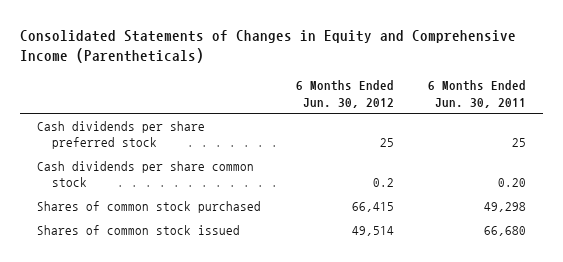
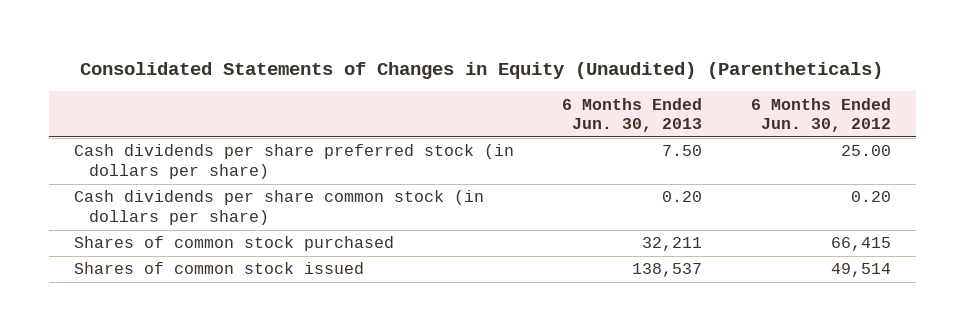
[19,30,516,64] Consolidated Statements of Changes in Equity and Comprehensive Income (Parentheticals) -> [80,61,884,79] Consolidated Statements of Changes in Equity (Unaudited) (Parentheticals)
[427,80,526,108] 6 Months Ended Jun. 30, 2011 -> none
none -> [562,97,703,133] 6 Months Ended Jun. 30, 2013
[37,120,206,150] Cash dividends per share preferred stock -> [73,144,514,180] Cash dividends per share preferred stock (in dollars per share)
[379,138,394,148] 25 -> [841,145,892,157] 25.00
[37,160,255,188] Cash dividends per share common stock -> [73,190,484,226] Cash dividends per share common stock (in dollars per share)
[372,178,394,188] 0.2 -> [851,191,892,203] 0.20

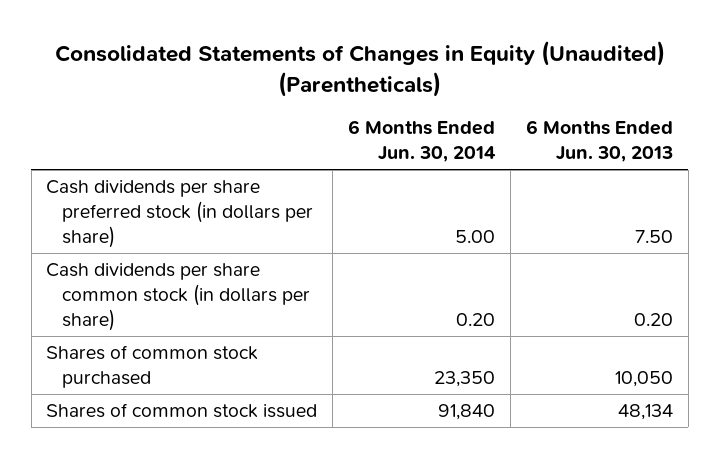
[751,97,892,133] 6 Months Ended Jun. 30, 2012 -> none
none -> [348,120,497,163] 6 Months Ended Jun. 30, 2014
[642,237,703,252] 32,211 -> [614,371,673,388] 10,050
[632,263,703,278] 138,537 -> [617,404,673,421] 48,134

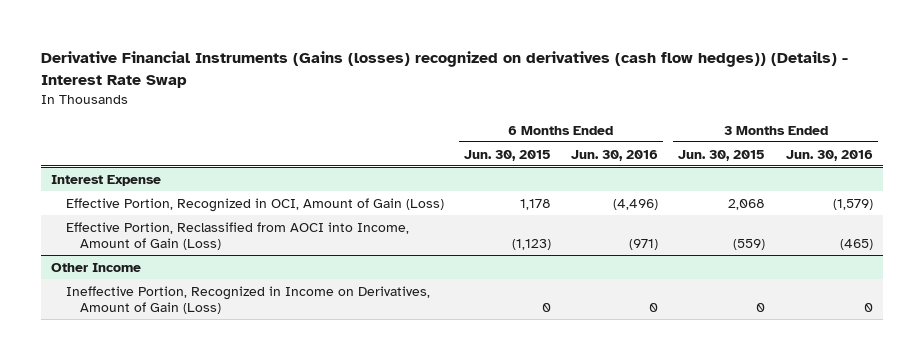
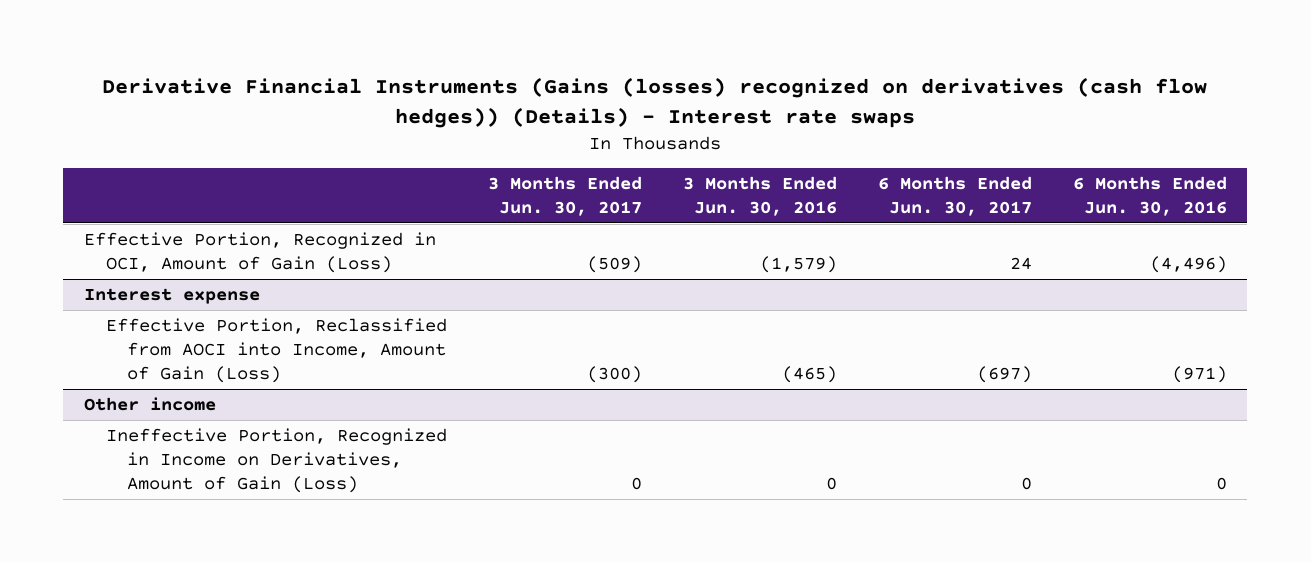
[41,51,849,88] Derivative Financial Instruments (Gains (losses) recognized on derivatives (cash flow hedges)) (Details) - Interest Rate Swap -> [102,77,1208,128] Derivative Financial Instruments (Gains (losses) recognized on derivatives (cash flow hedges)) (Details) - Interest rate swaps
[463,149,551,161] Jun. 30, 2015 -> none
[678,149,766,161] Jun. 30, 2015 -> none
none -> [487,176,642,217] 3 Months Ended Jun. 30, 2017
none -> [877,176,1032,217] 6 Months Ended Jun. 30, 2017
[51,174,162,186] Interest Expense -> none
none -> [83,288,260,305] Interest expense
[51,262,142,272] Other Income -> [83,397,216,412] Other income

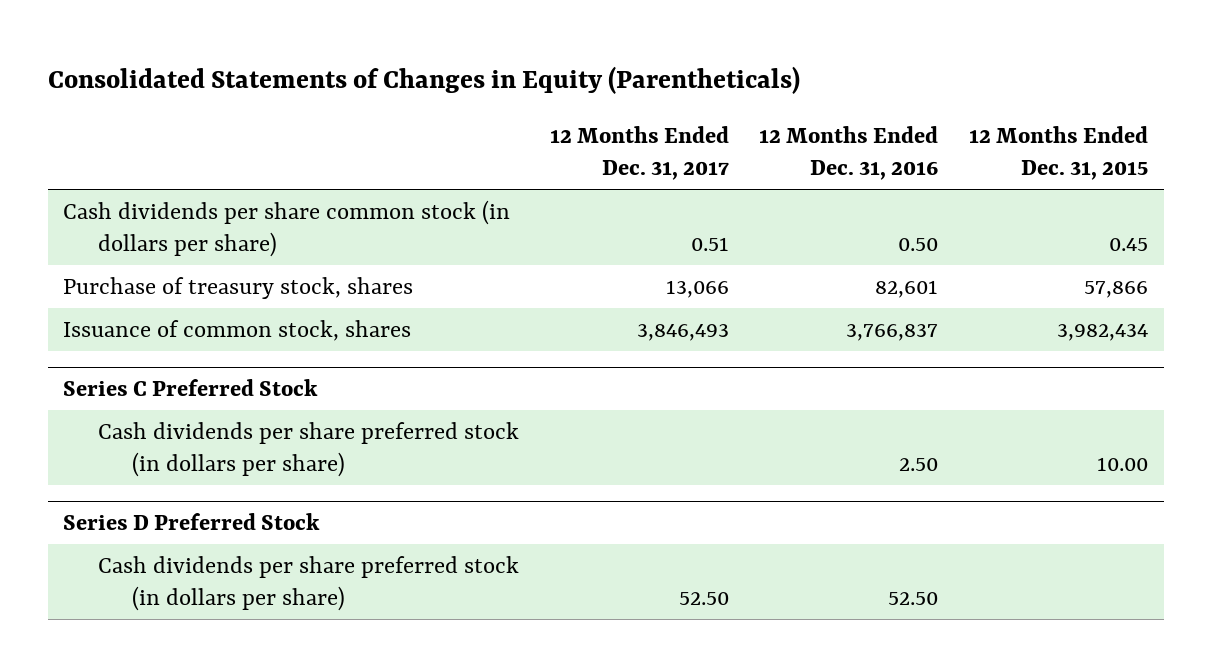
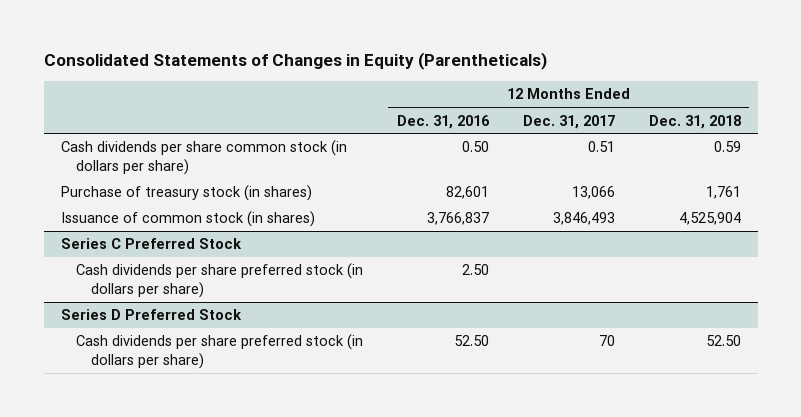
[969,125,1149,180] 12 Months Ended Dec. 31, 2015 -> none
none -> [648,114,741,129] Dec. 31, 2018
[63,276,414,299] Purchase of treasury stock, shares -> [60,185,312,202] Purchase of treasury stock (in shares)
[63,319,412,341] Issuance of common stock, shares -> [60,211,315,228] Issuance of common stock (in shares)
[678,592,729,606] 52.50 -> [598,335,615,347] 70

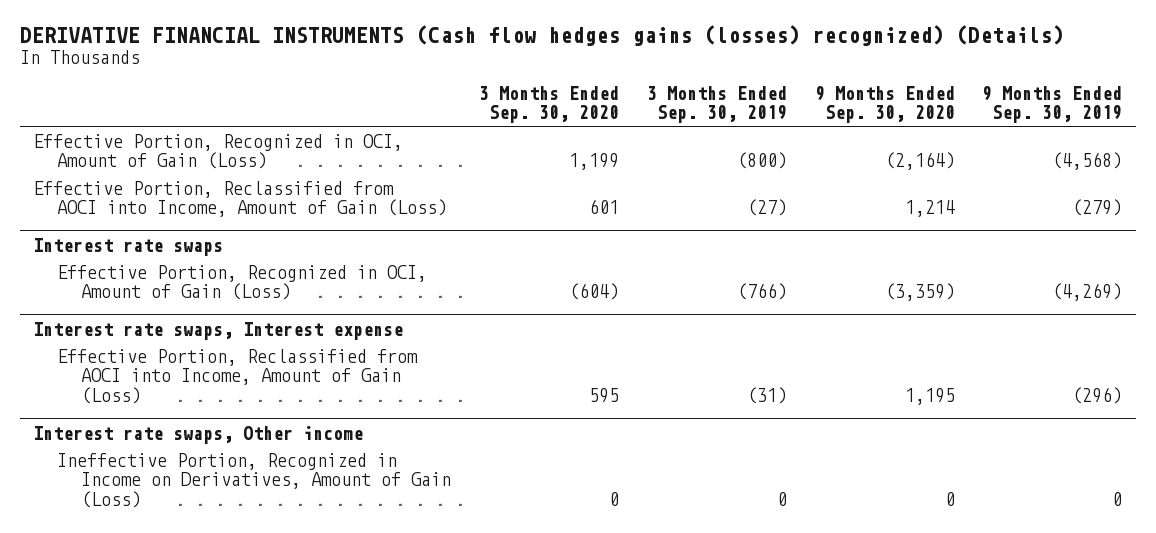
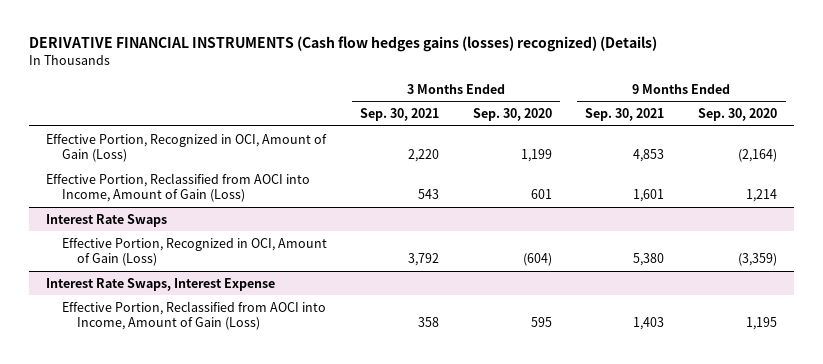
[646,85,787,124] 3 Months Ended Sep. 30, 2019 -> none
[982,85,1123,124] 9 Months Ended Sep. 30, 2019 -> none
none -> [360,108,440,122] Sep. 30, 2021
none -> [585,108,665,122] Sep. 30, 2021
[33,237,224,256] Interest rate swaps -> [45,213,167,227] Interest Rate Swaps
[33,321,404,340] Interest rate swaps, Interest expense -> [45,277,275,291] Interest Rate Swaps, Interest Expense
[33,425,364,444] Interest rate swaps, Other income -> none
[57,452,451,509] Ineffective Portion, Recognized in Income on Derivatives, Amount of Gain (Loss) -> none

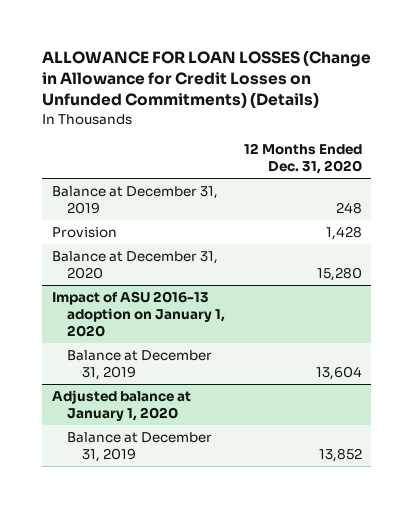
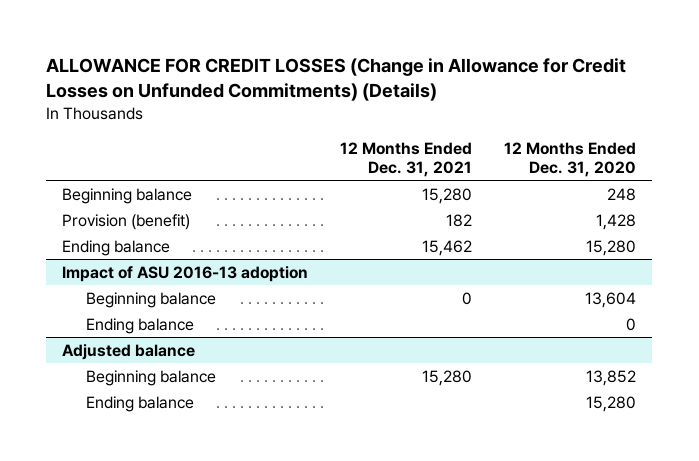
[41,50,371,109] ALLOWANCE FOR LOAN LOSSES (Change in Allowance for Credit Losses on Unfunded Commitments) (Details) -> [46,57,627,101] ALLOWANCE FOR CREDIT LOSSES (Change in Allowance for Credit Losses on Unfunded Commitments) (Details)
none -> [340,141,473,178] 12 Months Ended Dec. 31, 2021
[51,185,218,214] Balance at December 31, 2019 -> [62,187,193,204] Beginning balance
[51,226,117,238] Provision -> [62,213,191,230] Provision (benefit)
[51,250,218,279] Balance at December 31, 2020 -> [62,239,171,256] Ending balance
[51,290,225,337] Impact of ASU 2016-13 adoption on January 1, 2020 -> [62,265,309,282] Impact of ASU 2016-13 adoption
[66,349,212,380] Balance at December 31, 2019 -> [85,291,216,308] Beginning balance
none -> [85,317,194,334] Ending balance
[51,389,191,421] Adjusted balance at January 1, 2020 -> [62,343,196,360] Adjusted balance
[66,431,212,462] Balance at December 31, 2019 -> [85,369,216,386] Beginning balance
none -> [85,395,194,412] Ending balance

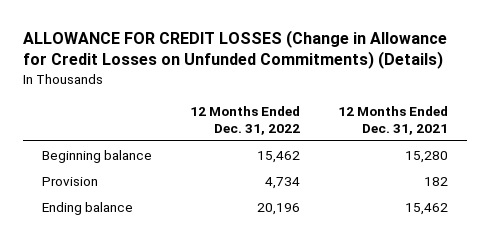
[504,141,637,178] 12 Months Ended Dec. 31, 2020 -> none
none -> [189,105,300,135] 12 Months Ended Dec. 31, 2022
[62,213,191,230] Provision (benefit) -> [41,176,98,186] Provision
[62,265,309,282] Impact of ASU 2016-13 adoption -> none
[85,291,216,308] Beginning balance -> none
[85,317,194,334] Ending balance -> none
[62,343,196,360] Adjusted balance -> none
[85,369,216,386] Beginning balance -> none
[85,395,194,412] Ending balance -> none

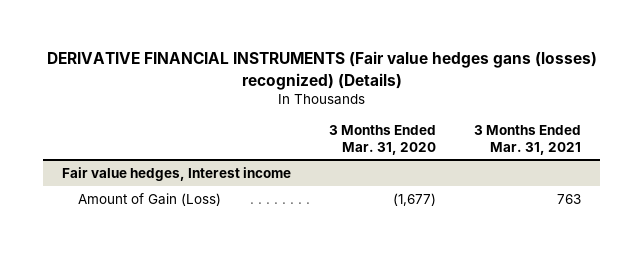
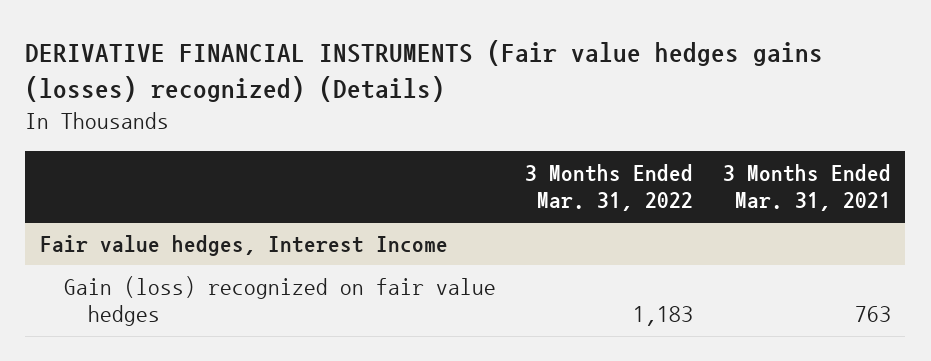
[46,51,597,90] DERIVATIVE FINANCIAL INSTRUMENTS (Fair value hedges gans (losses) recognized) (Details) -> [25,40,824,102] DERIVATIVE FINANCIAL INSTRUMENTS (Fair value hedges gains (losses) recognized) (Details)
[329,125,437,155] 3 Months Ended Mar. 31, 2020 -> none
none -> [525,163,694,212] 3 Months Ended Mar. 31, 2022
[62,166,292,181] Fair value hedges, Interest income -> [40,235,449,257] Fair value hedges, Interest Income
[77,192,221,206] Amount of Gain (Loss) -> [64,276,497,327] Gain (loss) recognized on fair value hedges

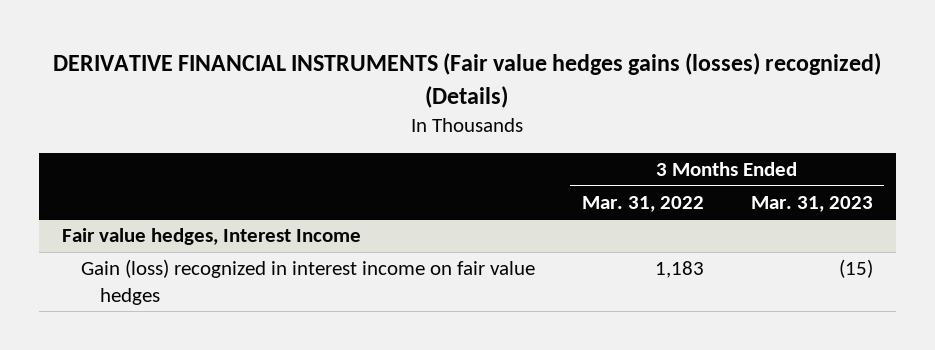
[722,163,891,212] 3 Months Ended Mar. 31, 2021 -> none
none -> [750,195,873,212] Mar. 31, 2023
[64,276,497,327] Gain (loss) recognized on fair value hedges -> [80,259,535,305] Gain (loss) recognized in interest income on fair value hedges

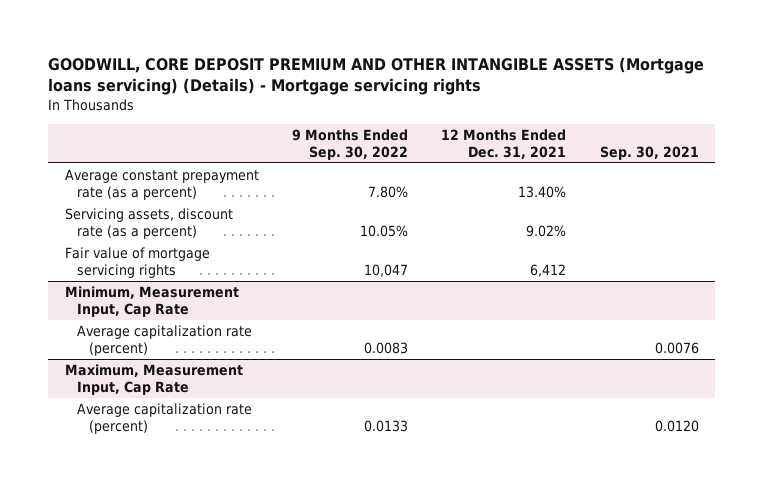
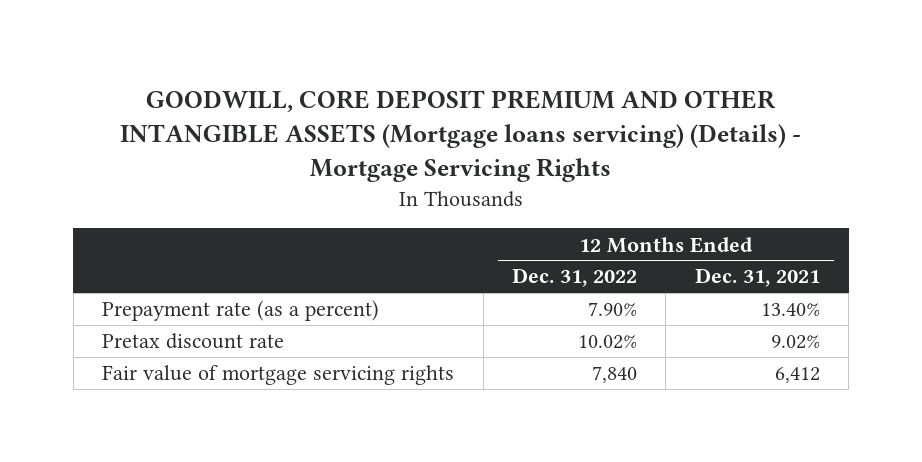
[47,56,704,96] GOODWILL, CORE DEPOSIT PREMIUM AND OTHER INTANGIBLE ASSETS (Mortgage loans servicing) (Details) - Mortgage servicing rights -> [120,89,802,183] GOODWILL, CORE DEPOSIT PREMIUM AND OTHER INTANGIBLE ASSETS (Mortgage loans servicing) (Details) - Mortgage Servicing Rights
[291,128,408,161] 9 Months Ended Sep. 30, 2022 -> none
[599,146,699,161] Sep. 30, 2021 -> none
none -> [512,268,638,288] Dec. 31, 2022
[64,168,259,201] Average constant prepayment rate (as a percent) -> [102,300,380,322] Prepayment rate (as a percent)
[64,207,233,240] Servicing assets, discount rate (as a percent) -> [102,333,285,350] Pretax discount rate
[64,285,239,318] Minimum, Measurement Input, Cap Rate -> none
[76,324,252,357] Average capitalization rate (percent) -> none
[64,363,243,396] Maximum, Measurement Input, Cap Rate -> none
[76,402,252,435] Average capitalization rate (percent) -> none

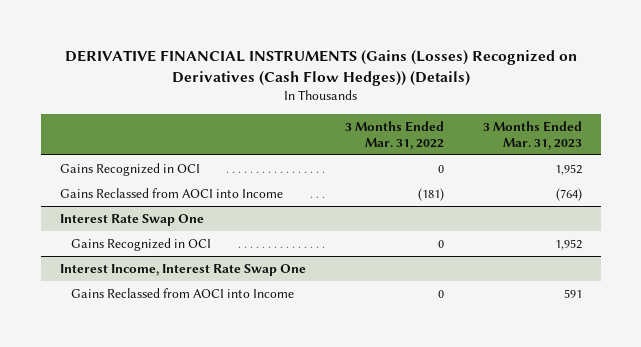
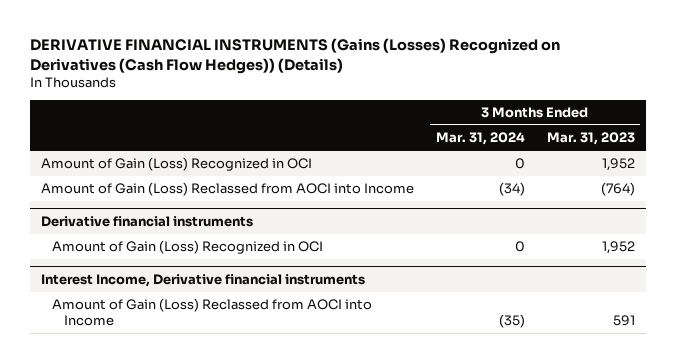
[344,120,444,150] 3 Months Ended Mar. 31, 2022 -> none
none -> [435,132,525,146] Mar. 31, 2024
[59,213,204,226] Interest Rate Swap One -> none
[59,263,306,276] Interest Income, Interest Rate Swap One -> none
[59,162,200,176] Gains Recognized in OCI -> [40,157,312,172] Amount of Gain (Loss) Recognized in OCI
[59,187,283,198] Gains Reclassed from AOCI into Income -> [40,182,414,197] Amount of Gain (Loss) Reclassed from AOCI into Income
none -> [40,215,253,227] Derivative financial instruments
[71,237,212,251] Gains Recognized in OCI -> [52,240,324,255] Amount of Gain (Loss) Recognized in OCI
none -> [40,273,365,287] Interest Income, Derivative financial instruments
[71,287,295,298] Gains Reclassed from AOCI into Income -> [52,298,373,326] Amount of Gain (Loss) Reclassed from AOCI into Income

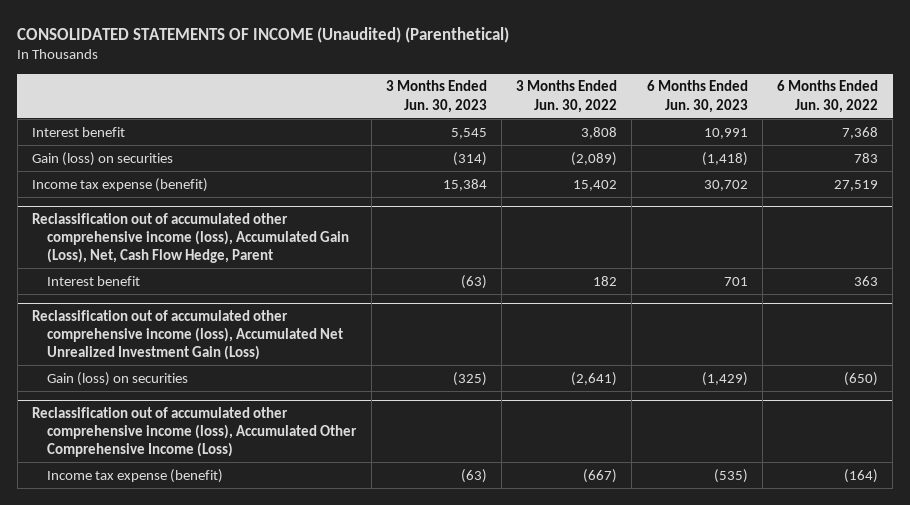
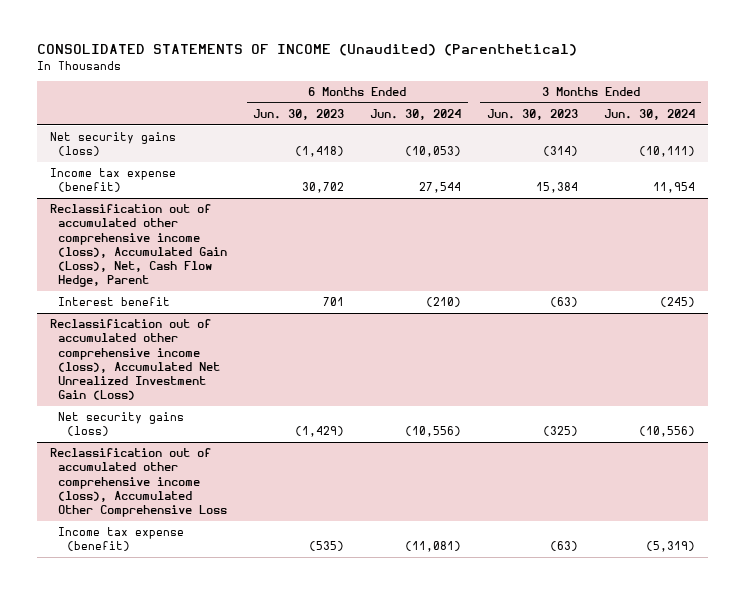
[516,80,618,113] 3 Months Ended Jun. 30, 2022 -> none
[777,80,879,113] 6 Months Ended Jun. 30, 2022 -> none
none -> [370,109,462,121] Jun. 30, 2024
none -> [603,109,695,121] Jun. 30, 2024
[32,126,126,137] Interest benefit -> none
[32,151,174,166] Gain (loss) on securities -> [50,132,177,157] Net security gains (loss)
[47,371,189,386] Gain (loss) on securities -> [58,412,185,437] Net security gains (loss)
[32,406,358,457] Reclassification out of accumulated other comprehensive income (loss), Accumulated Other Comprehensive Income (Loss) -> [50,448,228,517] Reclassification out of accumulated other comprehensive income (loss), Accumulated Other Comprehensive Loss

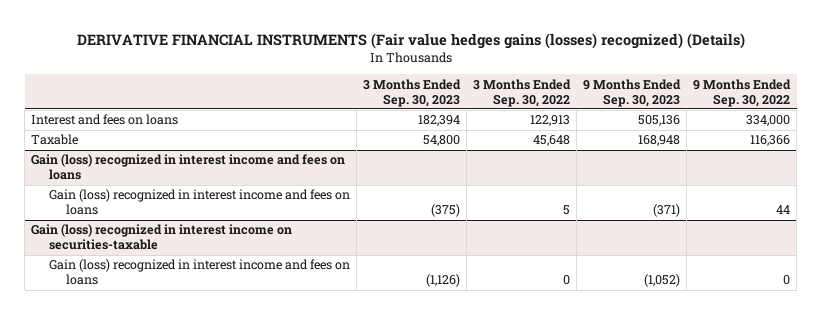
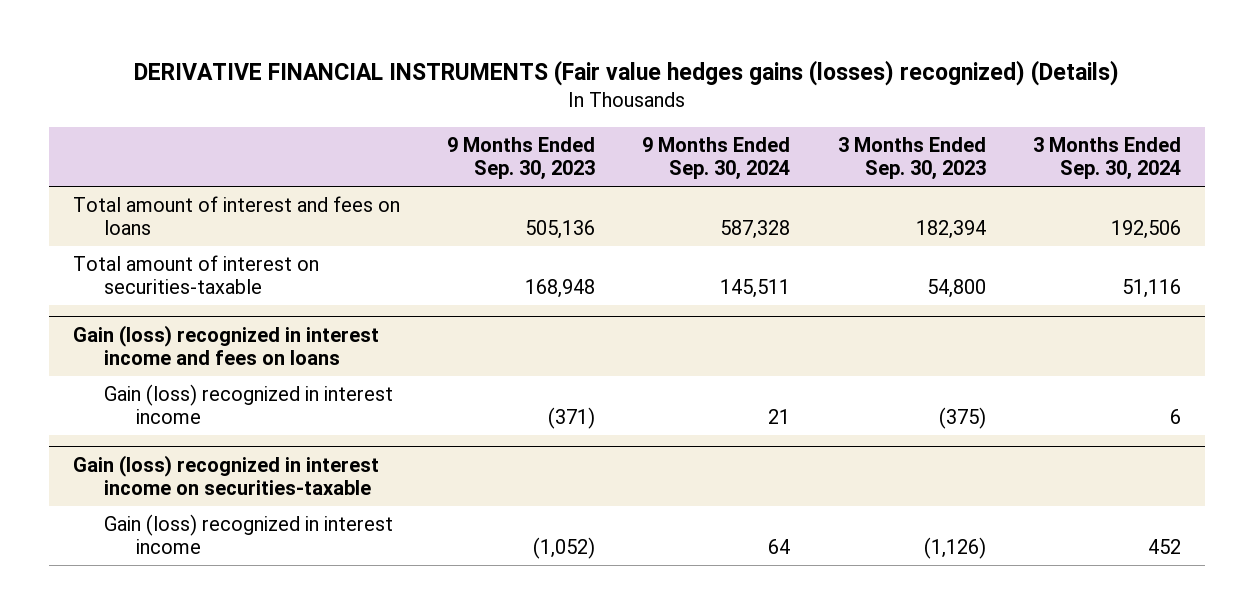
[473,78,572,107] 3 Months Ended Sep. 30, 2022 -> none
[693,78,792,107] 9 Months Ended Sep. 30, 2022 -> none
none -> [642,136,791,181] 9 Months Ended Sep. 30, 2024
none -> [1033,136,1182,181] 3 Months Ended Sep. 30, 2024
[31,114,179,126] Interest and fees on loans -> [72,196,400,236] Total amount of interest and fees on loans
[31,134,79,146] Taxable -> [72,255,319,295] Total amount of interest on securities-taxable
[48,189,350,216] Gain (loss) recognized in interest income and fees on loans -> [104,384,394,425] Gain (loss) recognized in interest income
[48,259,350,286] Gain (loss) recognized in interest income and fees on loans -> [104,514,394,555] Gain (loss) recognized in interest income

